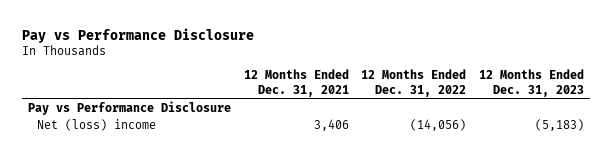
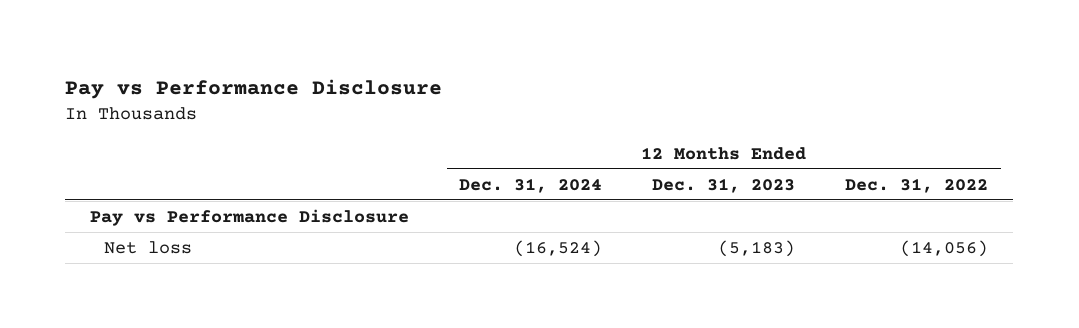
[243,69,349,97] 12 Months Ended Dec. 31, 2021 -> none
none -> [459,177,603,193] Dec. 31, 2024
[37,118,157,131] Net (loss) income -> [103,240,192,254] Net loss

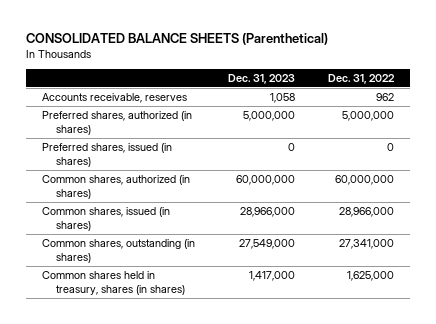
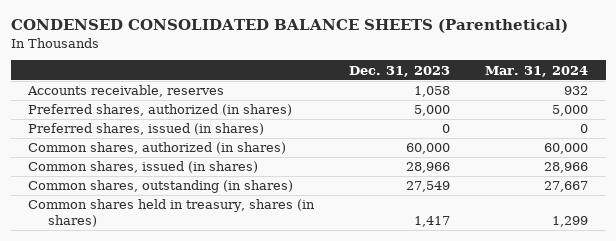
[25,32,328,45] CONSOLIDATED BALANCE SHEETS (Parenthetical) -> [10,19,568,34] CONDENSED CONSOLIDATED BALANCE SHEETS (Parenthetical)
[327,74,395,85] Dec. 31, 2022 -> none
none -> [485,65,589,77] Mar. 31, 2024
[242,110,295,121] 5,000,000 -> [414,105,451,117] 5,000
[235,174,295,185] 60,000,000 -> [406,143,451,155] 60,000
[239,206,295,217] 28,966,000 -> [406,162,451,174] 28,966
[238,238,295,249] 27,549,000 -> [406,181,451,193] 27,549
[248,270,295,281] 1,417,000 -> [414,215,451,227] 1,417

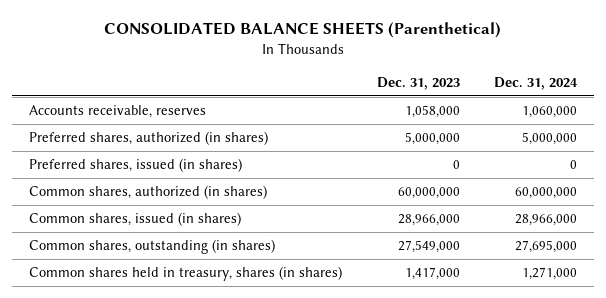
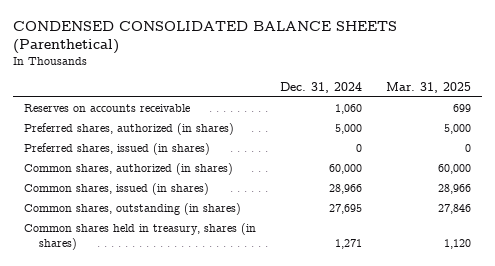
[104,22,502,39] CONSOLIDATED BALANCE SHEETS (Parenthetical) -> [12,20,397,54] CONDENSED CONSOLIDATED BALANCE SHEETS (Parenthetical)
[376,76,460,90] Dec. 31, 2023 -> none
none -> [385,81,471,93] Mar. 31, 2025
[29,105,207,119] Accounts receivable, reserves -> [24,104,191,113] Reserves on accounts receivable
[521,106,577,119] 1,060,000 -> [334,104,362,115] 1,060
[521,132,577,146] 5,000,000 -> [334,124,362,135] 5,000
[514,187,577,200] 60,000,000 -> [328,164,362,175] 60,000
[514,214,577,227] 28,966,000 -> [328,184,362,195] 28,966
[514,240,577,254] 27,695,000 -> [328,204,362,215] 27,695
[521,267,577,281] 1,271,000 -> [334,238,362,249] 1,271

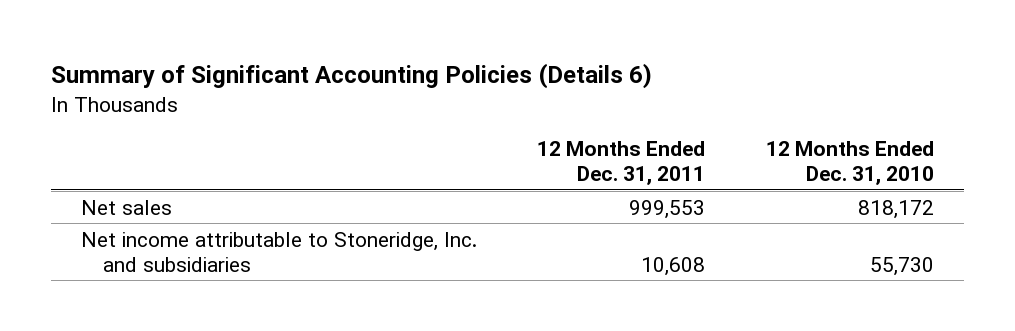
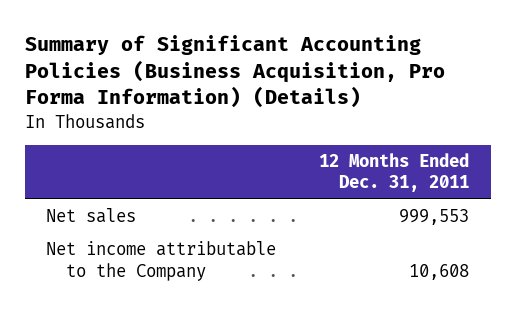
[50,63,652,90] Summary of Significant Accounting Policies (Details 6) -> [24,35,445,109] Summary of Significant Accounting Policies (Business Acquisition, Pro Forma Information) (Details)
[765,140,934,186] 12 Months Ended Dec. 31, 2010 -> none
[81,231,478,272] Net income attributable to Stoneridge, Inc. and subsidiaries -> [46,241,277,281] Net income attributable to the Company

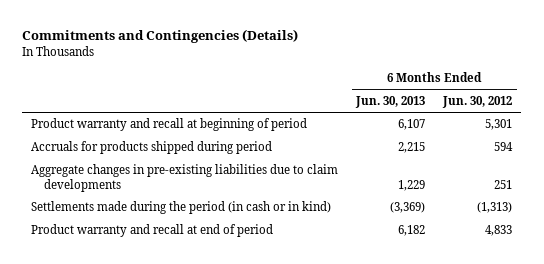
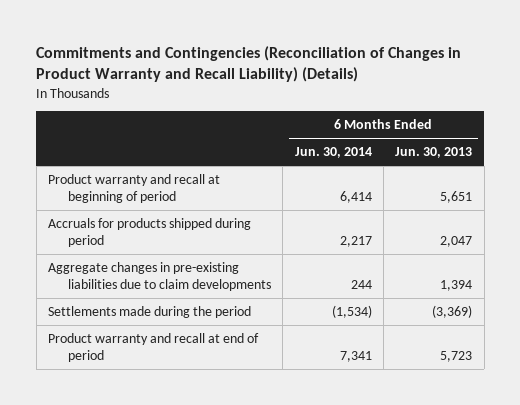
[22,29,299,44] Commitments and Contingencies (Details) -> [36,45,462,82] Commitments and Contingencies (Reconciliation of Changes in Product Warranty and Recall Liability) (Details)
[442,95,513,108] Jun. 30, 2012 -> none
none -> [294,147,372,159] Jun. 30, 2014
[398,119,426,131] 6,107 -> [440,191,473,204] 5,651
[398,142,426,154] 2,215 -> [440,236,473,248] 2,047
[398,180,426,192] 1,229 -> [440,280,473,292] 1,394
[31,201,332,215] Settlements made during the period (in cash or in kind) -> [48,305,252,318] Settlements made during the period
[398,225,426,237] 6,182 -> [440,351,473,363] 5,723

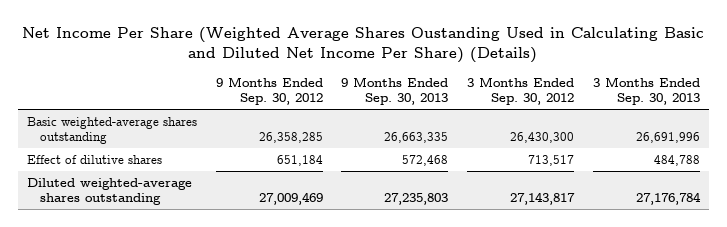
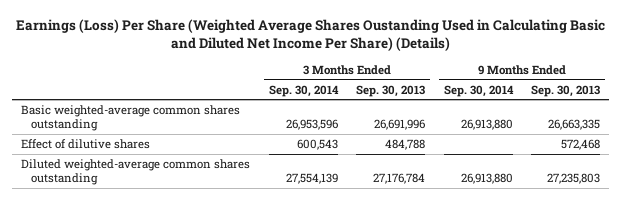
[22,26,705,64] Net Income Per Share (Weighted Average Shares Oustanding Used in Calculating Basic and Diluted Net Income Per Share) (Details) -> [15,19,605,52] Earnings (Loss) Per Share (Weighted Average Shares Oustanding Used in Calculating Basic and Diluted Net Income Per Share) (Details)
[215,77,323,106] 9 Months Ended Sep. 30, 2012 -> none
[466,77,574,106] 3 Months Ended Sep. 30, 2012 -> none
none -> [268,84,339,97] Sep. 30, 2014
none -> [443,84,514,97] Sep. 30, 2014
[27,116,198,145] Basic weighted-average shares outstanding -> [21,105,241,131] Basic weighted-average common shares outstanding
[27,177,193,206] Diluted weighted-average shares outstanding -> [21,159,251,185] Diluted weighted-average common shares outstanding

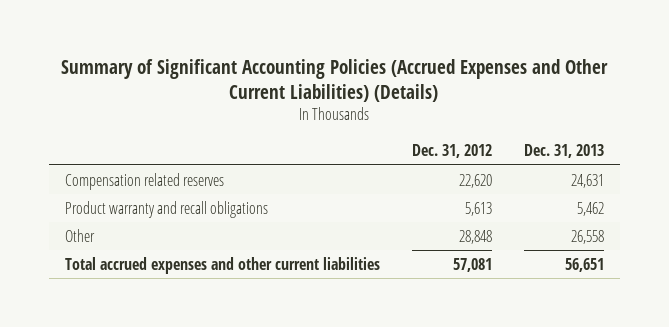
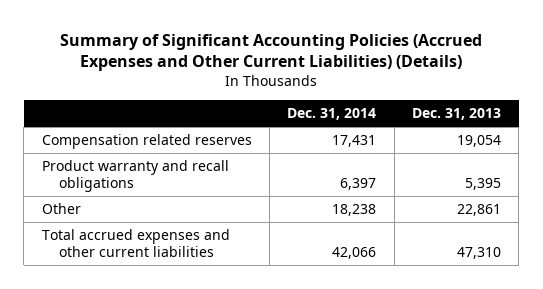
[411,144,492,159] Dec. 31, 2012 -> none
none -> [287,108,377,121] Dec. 31, 2014
[570,173,604,188] 24,631 -> [457,135,502,148] 19,054
[576,201,604,216] 5,462 -> [465,177,502,190] 5,395
[570,229,604,244] 26,558 -> [457,204,502,217] 22,861
[564,257,604,272] 56,651 -> [457,246,502,259] 47,310

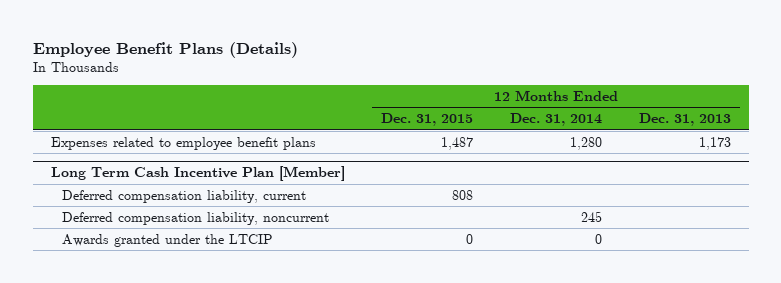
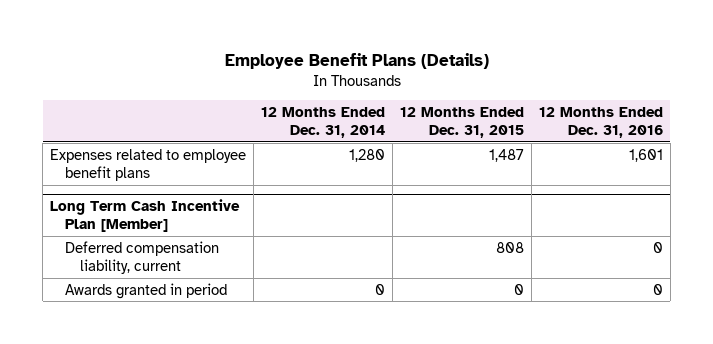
[638,113,731,127] Dec. 31, 2013 -> none
none -> [538,106,663,139] 12 Months Ended Dec. 31, 2016
[62,211,330,225] Deferred compensation liability, noncurrent -> none
[62,233,274,247] Awards granted under the LTCIP -> none
none -> [65,282,228,299] Awards granted in period

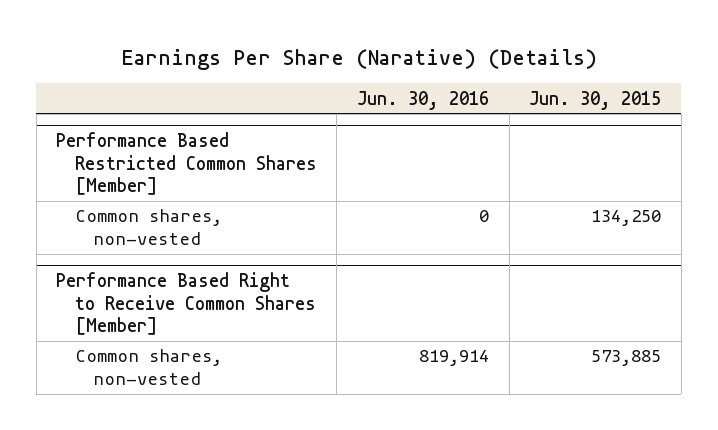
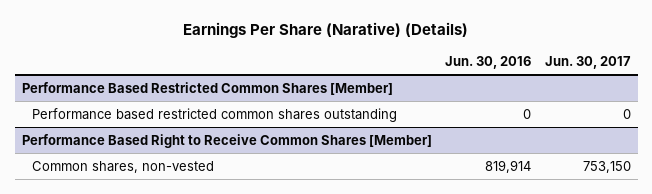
[529,90,662,110] Jun. 30, 2015 -> none
none -> [544,56,631,70] Jun. 30, 2017
[74,209,222,246] Common shares, non-vested -> none
none -> [32,107,398,122] Performance based restricted common shares outstanding

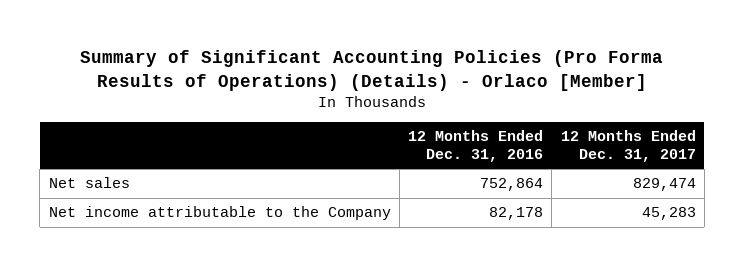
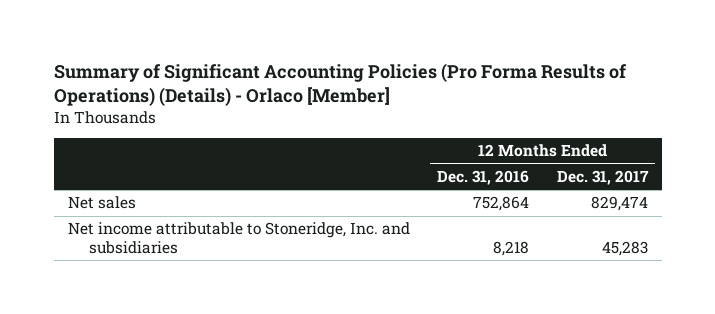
[48,206,391,221] Net income attributable to the Company -> [67,222,410,255] Net income attributable to Stoneridge, Inc. and subsidiaries
[489,207,544,221] 82,178 -> [493,241,530,257] 8,218

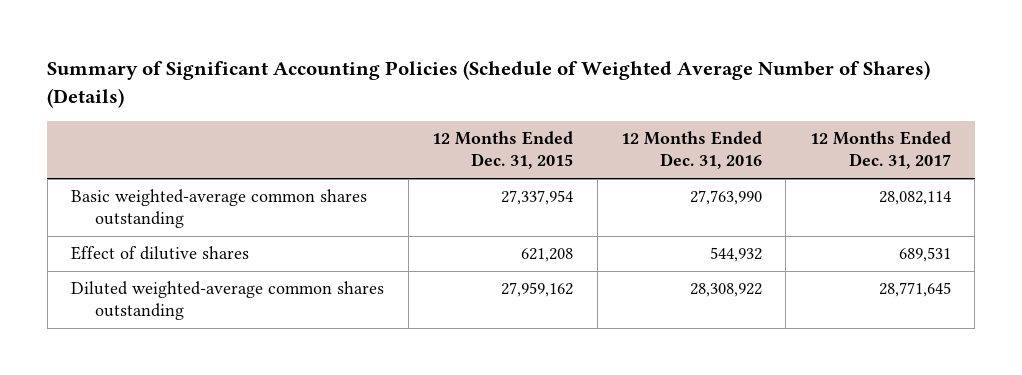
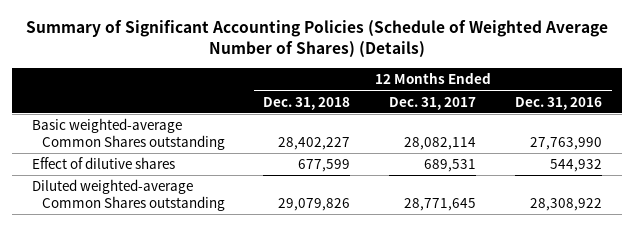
[432,131,574,170] 12 Months Ended Dec. 31, 2015 -> none
none -> [263,96,351,110] Dec. 31, 2018
[71,189,368,229] Basic weighted-average common shares outstanding -> [31,118,225,150] Basic weighted-average Common Shares outstanding
[71,281,385,321] Diluted weighted-average common shares outstanding -> [31,179,225,211] Diluted weighted-average Common Shares outstanding

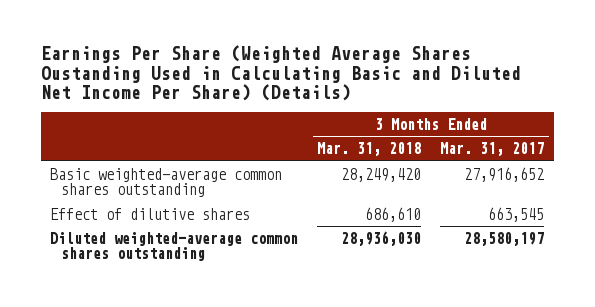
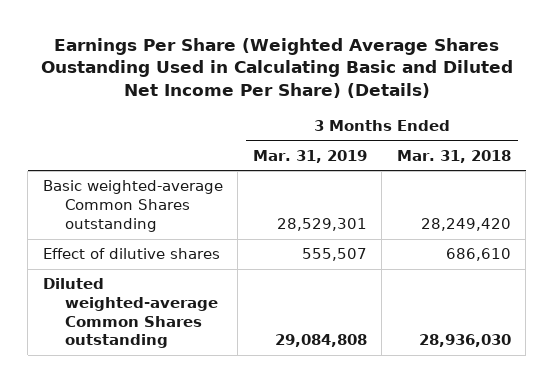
[440,142,545,157] Mar. 31, 2017 -> none
none -> [252,149,367,163] Mar. 31, 2019
[50,167,283,198] Basic weighted-average common shares outstanding -> [42,180,223,232] Basic weighted-average Common Shares outstanding
[50,231,299,262] Diluted weighted-average common shares outstanding -> [42,278,218,349] Diluted weighted-average Common Shares outstanding

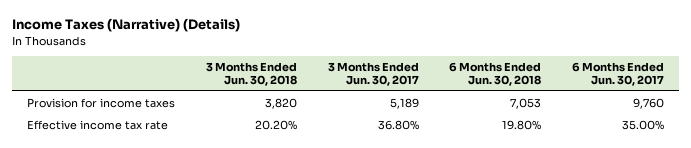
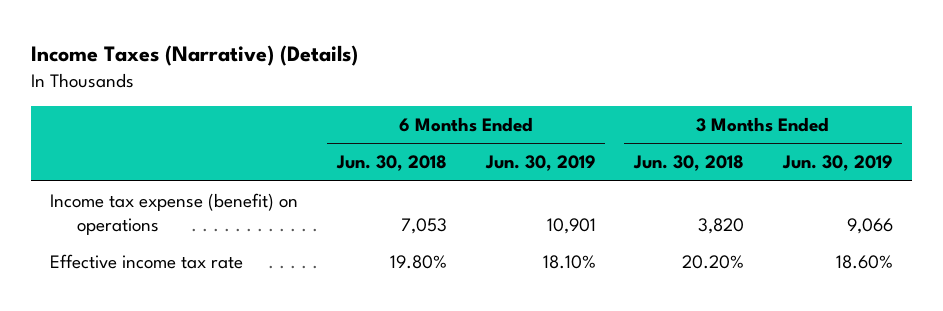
[327,61,419,87] 3 Months Ended Jun. 30, 2017 -> none
[571,61,664,87] 6 Months Ended Jun. 30, 2017 -> none
none -> [484,155,596,172] Jun. 30, 2019
none -> [781,155,893,172] Jun. 30, 2019
[27,97,176,108] Provision for income taxes -> [50,193,299,235] Income tax expense (benefit) on operations

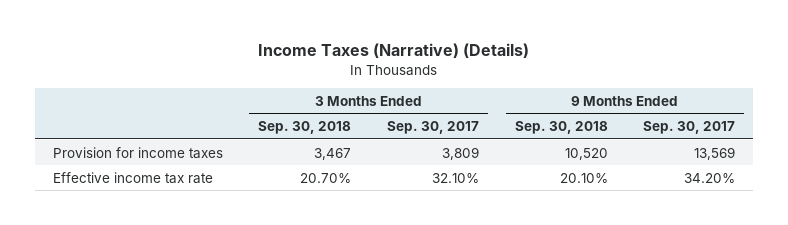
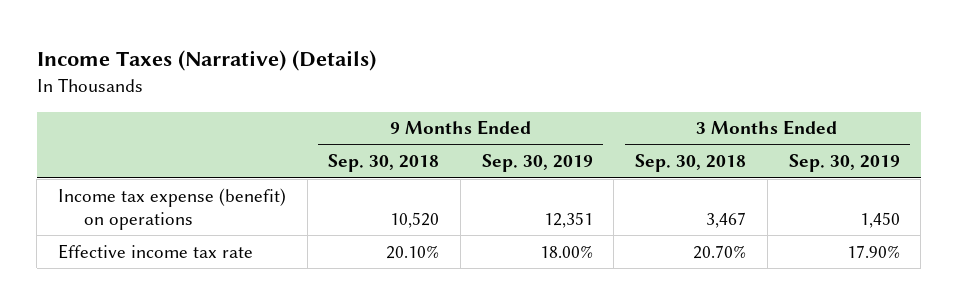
[387,121,480,135] Sep. 30, 2017 -> none
[643,121,736,135] Sep. 30, 2017 -> none
none -> [481,154,593,173] Sep. 30, 2019
none -> [788,154,900,173] Sep. 30, 2019
[52,146,223,159] Provision for income taxes -> [57,187,286,231] Income tax expense (benefit) on operations

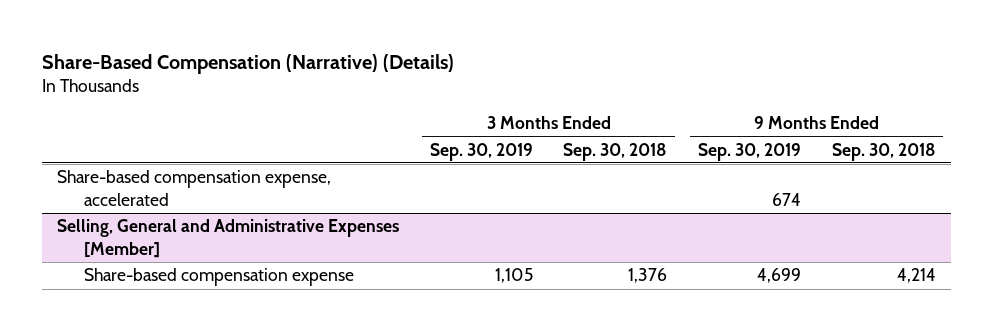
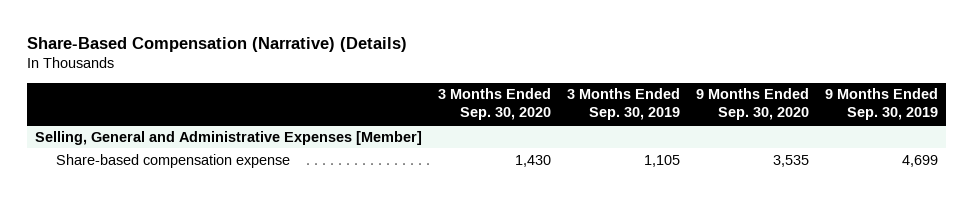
[563,142,668,161] Sep. 30, 2018 -> none
[831,142,936,161] Sep. 30, 2018 -> none
none -> [437,88,551,121] 3 Months Ended Sep. 30, 2020
none -> [695,88,809,121] 9 Months Ended Sep. 30, 2020
[57,170,332,206] Share-based compensation expense, accelerated -> none

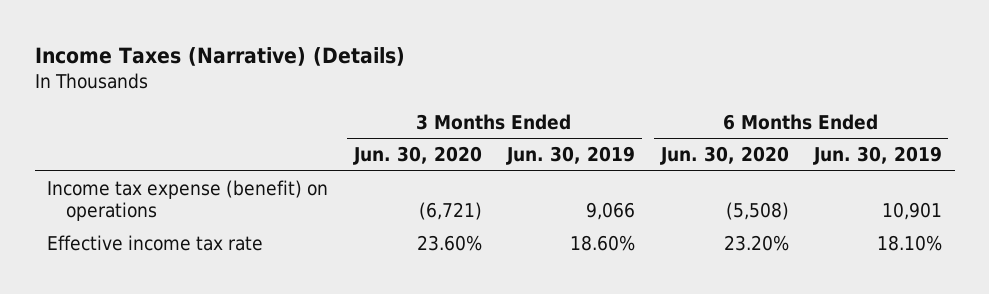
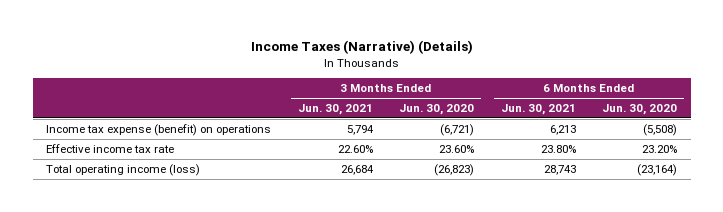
[506,146,636,166] Jun. 30, 2019 -> none
[812,146,942,166] Jun. 30, 2019 -> none
none -> [297,104,373,116] Jun. 30, 2021
none -> [500,104,576,116] Jun. 30, 2021
none -> [46,164,201,177] Total operating income (loss)

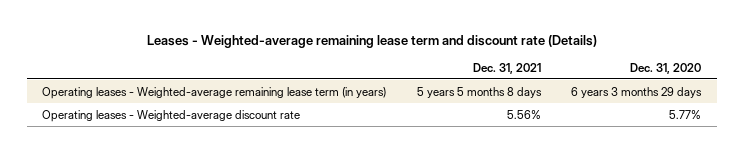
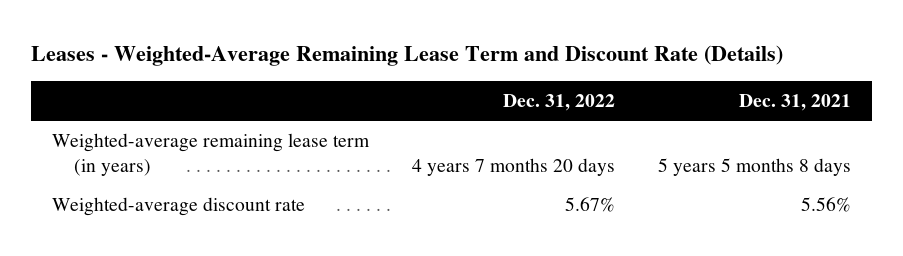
[146,34,597,48] Leases - Weighted-average remaining lease term and discount rate (Details) -> [31,45,784,67] Leases - Weighted-Average Remaining Lease Term and Discount Rate (Details)
[630,62,702,74] Dec. 31, 2020 -> none
none -> [503,93,616,111] Dec. 31, 2022
[42,86,387,99] Operating leases - Weighted-average remaining lease term (in years) -> [52,133,371,177] Weighted-average remaining lease term (in years)
[42,109,301,122] Operating leases - Weighted-average discount rate -> [52,197,306,217] Weighted-average discount rate

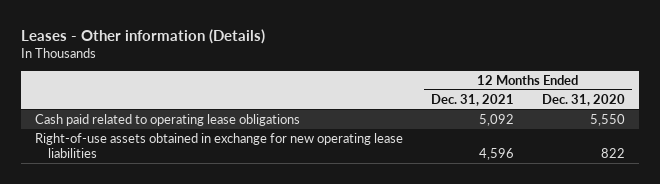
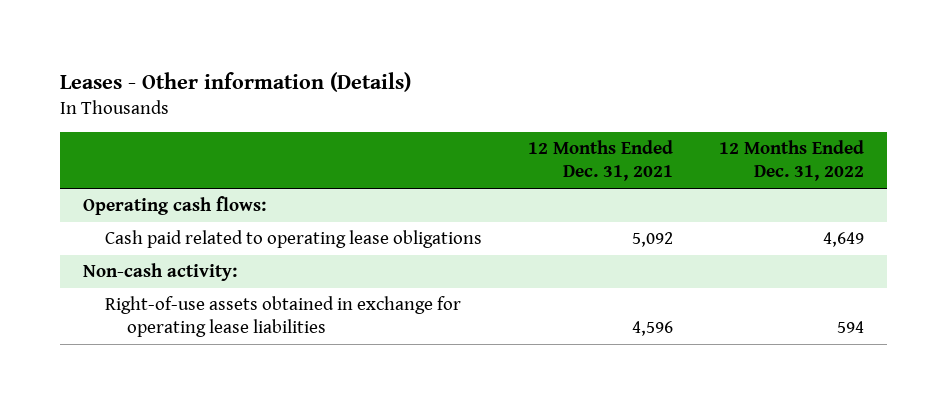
[542,93,626,106] Dec. 31, 2020 -> none
none -> [719,140,865,182] 12 Months Ended Dec. 31, 2022
none -> [82,196,266,216] Operating cash flows:
none -> [82,263,237,282] Non-cash activity:
[35,133,404,159] Right-of-use assets obtained in exchange for new operating lease liabilities -> [104,296,461,338] Right-of-use assets obtained in exchange for operating lease liabilities

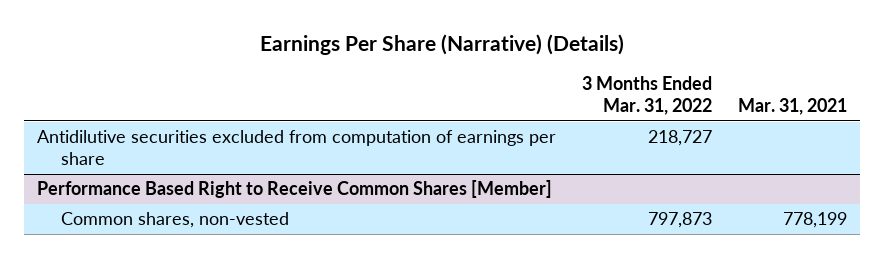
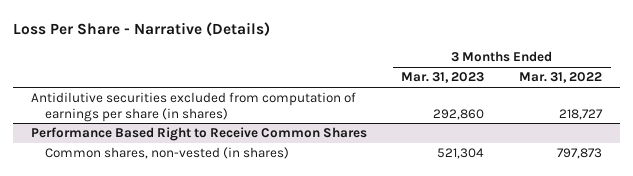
[259,34,624,56] Earnings Per Share (Narrative) (Details) -> [13,21,271,36] Loss Per Share - Narrative (Details)
[737,98,847,116] Mar. 31, 2021 -> none
none -> [401,72,485,84] Mar. 31, 2023
[36,130,556,166] Antidilutive securities excluded from computation of earnings per share -> [30,92,356,122] Antidilutive securities excluded from computation of earnings per share (in shares)
[36,180,552,199] Performance Based Right to Receive Common Shares [Member] -> [30,127,367,142] Performance Based Right to Receive Common Shares
[61,212,290,229] Common shares, non-vested -> [45,147,290,160] Common shares, non-vested (in shares)

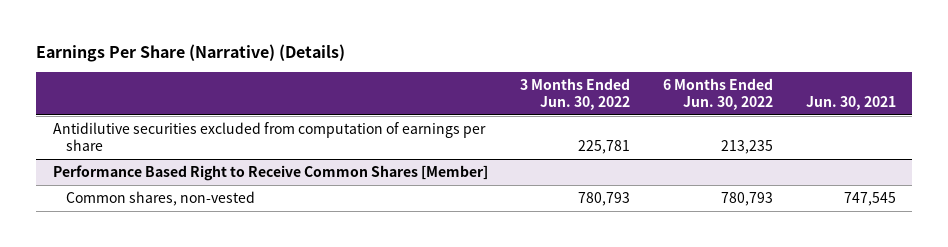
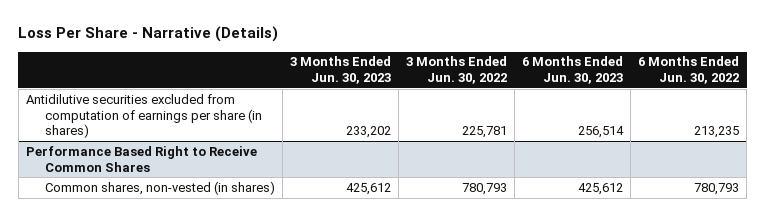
[36,44,346,63] Earnings Per Share (Narrative) (Details) -> [18,26,279,43] Loss Per Share - Narrative (Details)
[805,95,896,110] Jun. 30, 2021 -> none
none -> [289,56,391,85] 3 Months Ended Jun. 30, 2023
none -> [521,56,623,85] 6 Months Ended Jun. 30, 2023
[52,122,486,151] Antidilutive securities excluded from computation of earnings per share -> [25,93,262,139] Antidilutive securities excluded from computation of earnings per share (in shares)
[52,165,488,182] Performance Based Right to Receive Common Shares [Member] -> [25,145,257,172] Performance Based Right to Receive Common Shares
[66,191,256,207] Common shares, non-vested -> [44,180,275,195] Common shares, non-vested (in shares)

